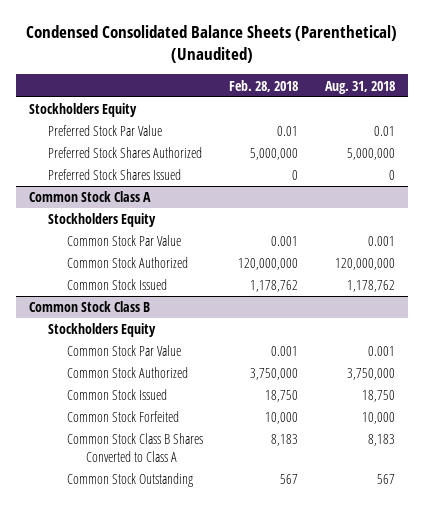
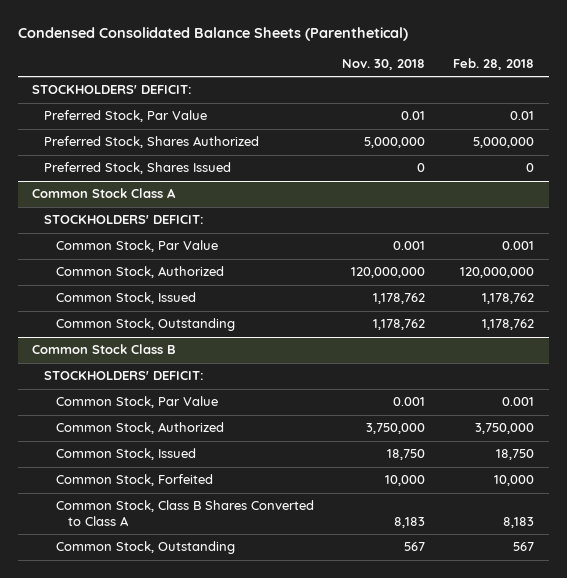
[25,25,397,64] Condensed Consolidated Balance Sheets (Parenthetical) (Unaudited) -> [18,27,409,42] Condensed Consolidated Balance Sheets (Parenthetical)
[324,80,395,94] Aug. 31, 2018 -> none
none -> [342,59,426,71] Nov. 30, 2018
[29,103,138,118] Stockholders Equity -> [32,85,193,95] STOCKHOLDERS' DEFICIT:
[48,125,163,137] Preferred Stock Par Value -> [44,110,208,123] Preferred Stock, Par Value
[48,147,203,159] Preferred Stock Shares Authorized -> [44,136,260,149] Preferred Stock, Shares Authorized
[48,169,182,181] Preferred Stock Shares Issued -> [44,162,232,175] Preferred Stock, Shares Issued
[48,213,157,228] Stockholders Equity -> [44,215,205,225] STOCKHOLDERS' DEFICIT:
[66,235,181,247] Common Stock Par Value -> [55,240,218,253] Common Stock, Par Value
[66,257,188,269] Common Stock Authorized -> [55,266,224,279] Common Stock, Authorized
[66,279,167,291] Common Stock Issued -> [55,292,196,305] Common Stock, Issued
none -> [55,318,235,332] Common Stock, Outstanding
[48,323,157,338] Stockholders Equity -> [44,371,205,381] STOCKHOLDERS' DEFICIT:
[66,345,181,357] Common Stock Par Value -> [55,396,218,409] Common Stock, Par Value
[66,367,188,379] Common Stock Authorized -> [55,422,224,435] Common Stock, Authorized
[66,389,167,401] Common Stock Issued -> [55,448,196,461] Common Stock, Issued
[66,411,179,423] Common Stock Forfeited -> [55,474,213,487] Common Stock, Forfeited
[66,433,203,462] Common Stock Class B Shares Converted to Class A -> [55,500,314,526] Common Stock, Class B Shares Converted to Class A
[66,473,193,488] Common Stock Outstanding -> [55,541,235,555] Common Stock, Outstanding

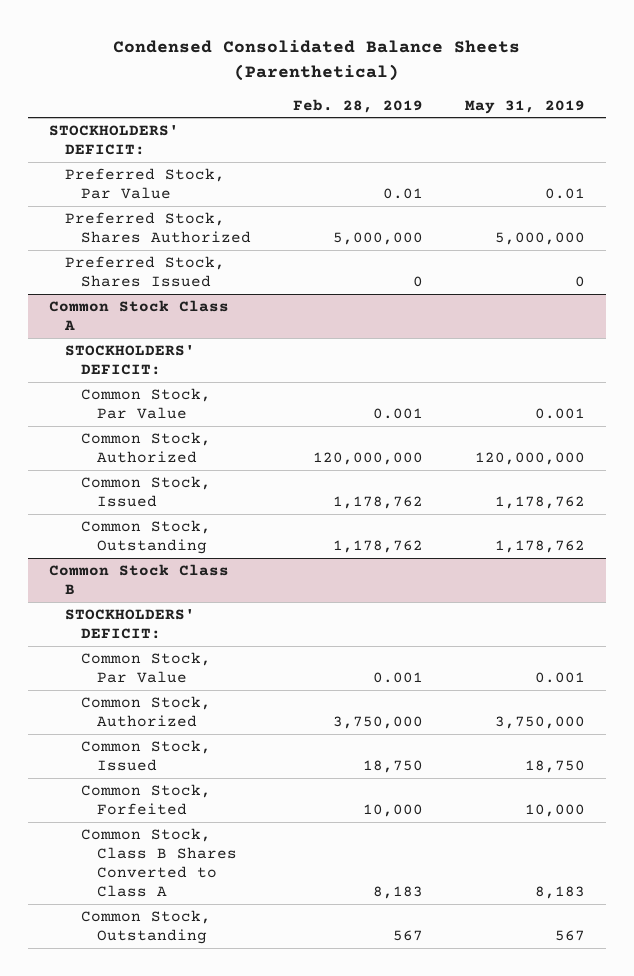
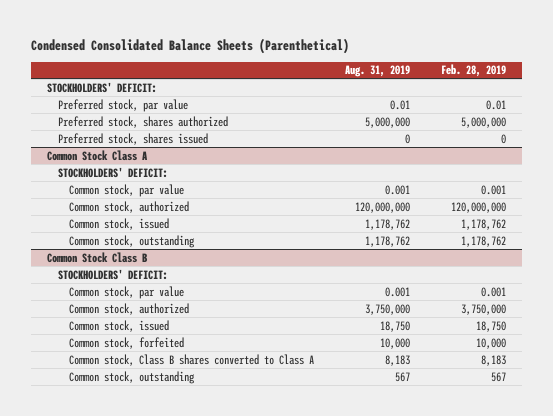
[464,99,585,114] May 31, 2019 -> none
none -> [344,65,410,78] Aug. 31, 2019
[65,167,226,199] Preferred Stock, Par Value -> [57,98,188,112] Preferred stock, par value
[65,211,252,243] Preferred Stock, Shares Authorized -> [57,115,228,128] Preferred stock, shares authorized
[65,255,226,287] Preferred Stock, Shares Issued -> [57,132,208,145] Preferred stock, shares issued
[81,387,212,419] Common Stock, Par Value -> [68,183,184,197] Common stock, par value
[81,431,212,463] Common Stock, Authorized -> [68,200,189,213] Common stock, authorized
[81,475,212,507] Common Stock, Issued -> [68,217,169,230] Common stock, issued
[81,519,212,554] Common Stock, Outstanding -> [68,234,195,248] Common stock, outstanding
[81,651,212,683] Common Stock, Par Value -> [68,285,184,299] Common stock, par value
[81,695,212,727] Common Stock, Authorized -> [68,302,189,315] Common stock, authorized
[81,739,212,771] Common Stock, Issued -> [68,319,169,332] Common stock, issued
[81,783,212,815] Common Stock, Forfeited -> [68,336,184,349] Common stock, forfeited
[81,827,238,897] Common Stock, Class B Shares Converted to Class A -> [68,353,314,366] Common stock, Class B shares converted to Class A
[81,909,212,944] Common Stock, Outstanding -> [68,370,195,384] Common stock, outstanding

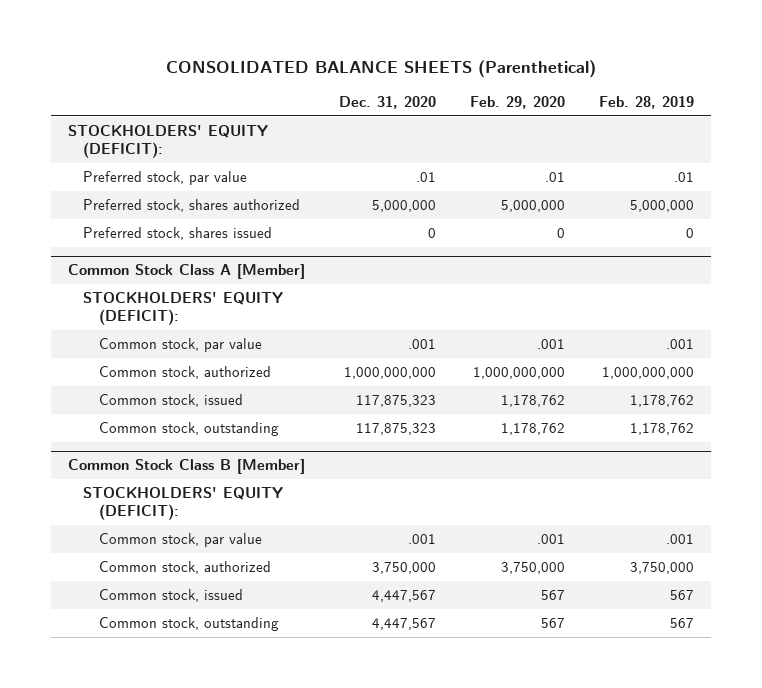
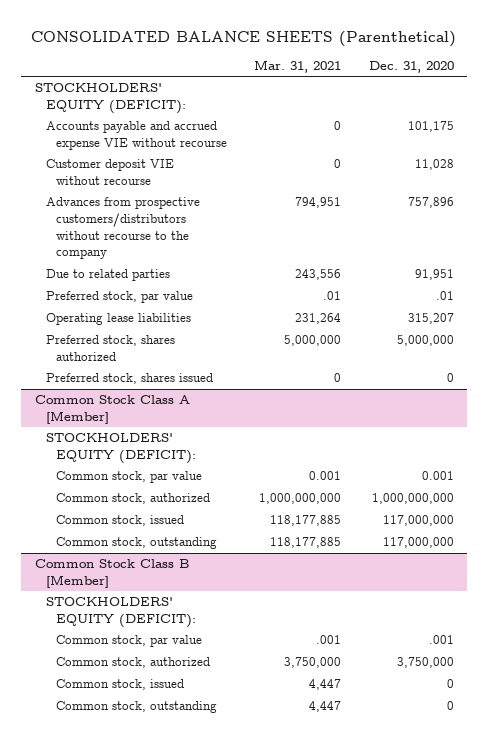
[470,95,566,109] Feb. 29, 2020 -> none
[599,95,695,109] Feb. 28, 2019 -> none
none -> [254,59,342,73] Mar. 31, 2021
none -> [45,121,228,150] Accounts payable and accrued expense VIE without recourse
none -> [45,159,174,185] Customer deposit VIE without recourse
none -> [45,197,200,260] Advances from prospective customers/distributors without recourse to the company
none -> [45,269,170,282] Due to related parties
none -> [45,313,191,326] Operating lease liabilities
[408,338,437,349] .001 -> [421,471,454,481] 0.001
[356,394,437,407] 117,875,323 -> [382,515,454,527] 117,000,000
[356,422,437,435] 117,875,323 -> [382,537,454,549] 117,000,000
[372,589,437,602] 4,447,567 -> [446,679,454,689] 0
[372,617,437,630] 4,447,567 -> [446,701,454,711] 0

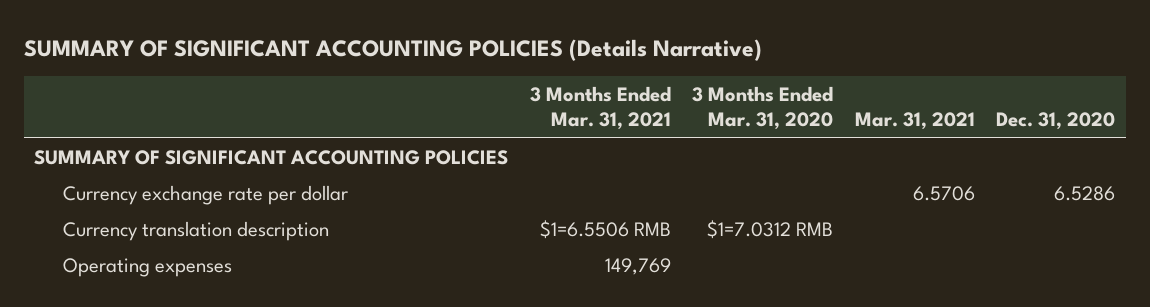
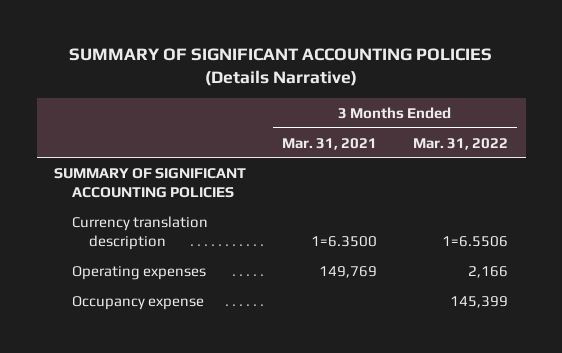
[692,86,834,131] 3 Months Ended Mar. 31, 2020 -> none
[854,112,975,131] Mar. 31, 2021 -> none
[996,112,1116,131] Dec. 31, 2020 -> none
none -> [412,137,508,150] Mar. 31, 2022
[62,184,348,205] Currency exchange rate per dollar -> none
[539,219,671,239] $1=6.5506 RMB -> [311,235,378,247] 1=6.3500
none -> [71,295,204,310] Occupancy expense

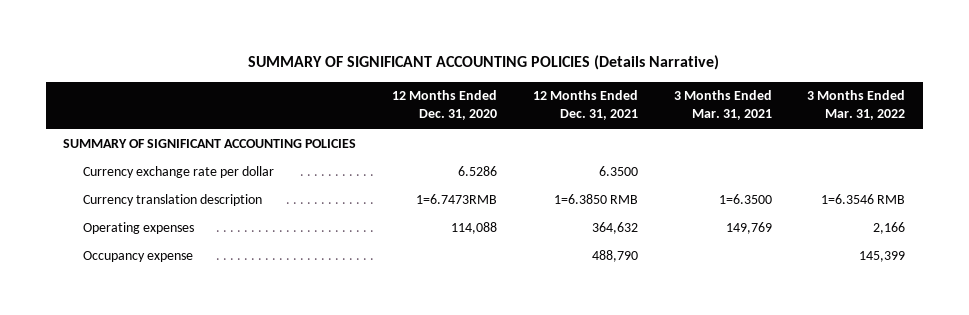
none -> [392,90,498,121] 12 Months Ended Dec. 31, 2020
none -> [532,90,638,121] 12 Months Ended Dec. 31, 2021
none -> [82,165,274,178] Currency exchange rate per dollar
[441,235,508,247] 1=6.5506 -> [821,193,906,204] 1=6.3546 RMB

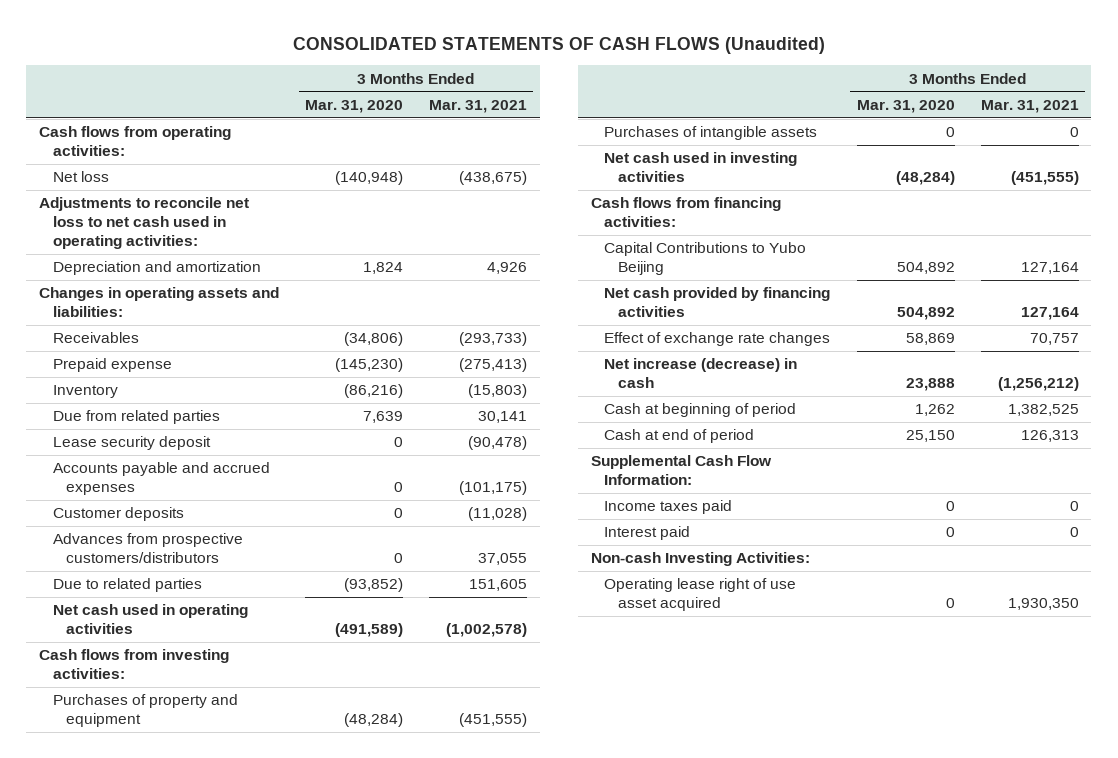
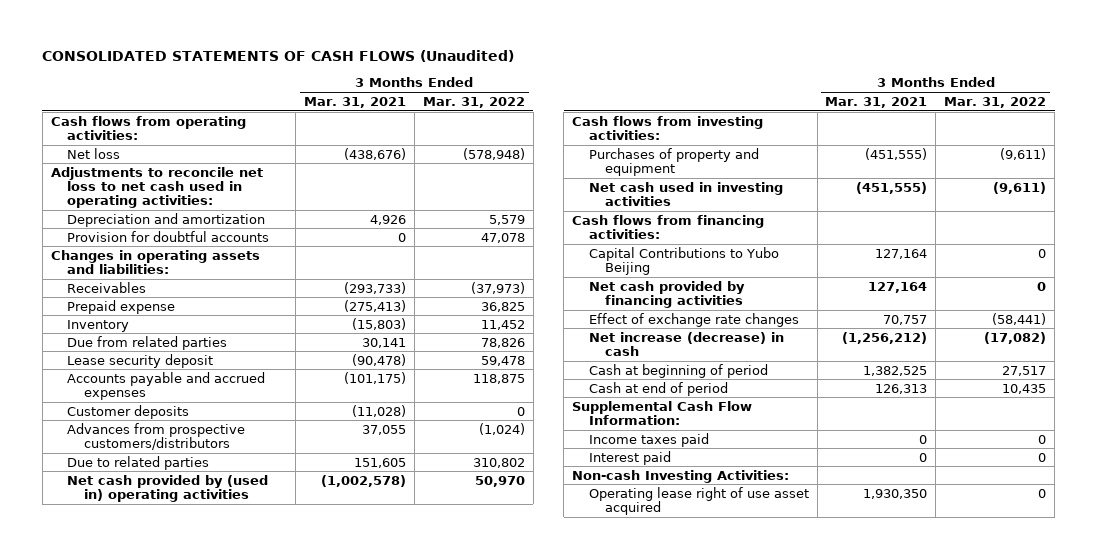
[304,99,403,113] Mar. 31, 2020 -> none
none -> [422,96,525,108] Mar. 31, 2022
[458,171,527,186] (438,675) -> [343,147,406,160] (438,676)
none -> [67,230,270,242] Provision for doubtful accounts
[52,604,248,635] Net cash used in operating activities -> [67,474,269,503] Net cash provided by (used in) operating activities
[604,126,818,141] Purchases of intangible assets -> none

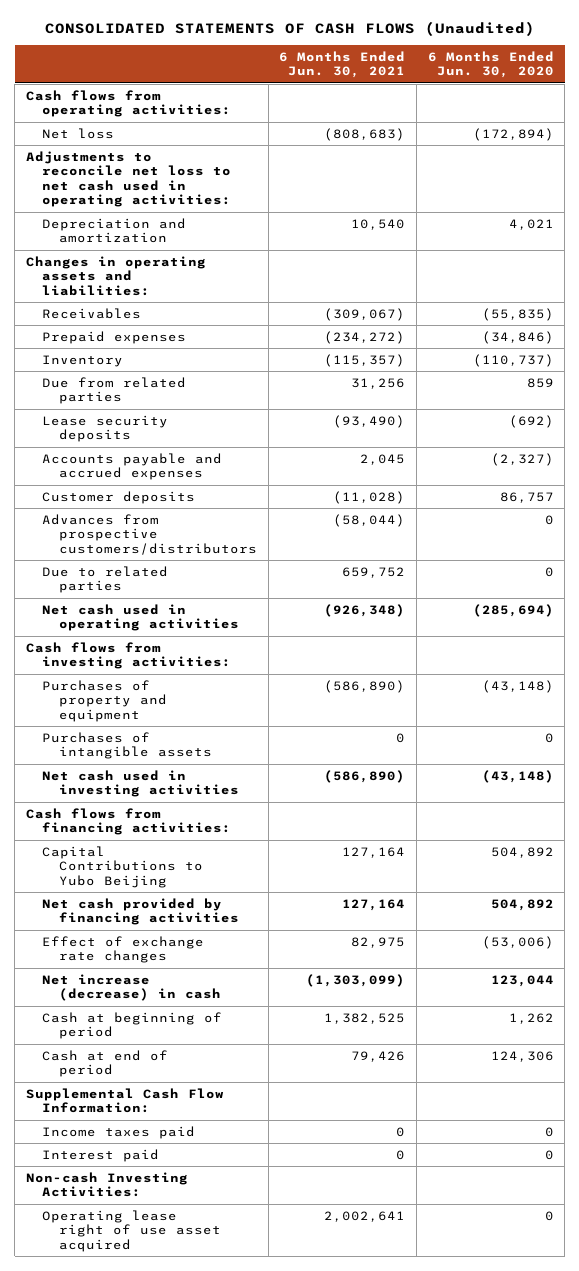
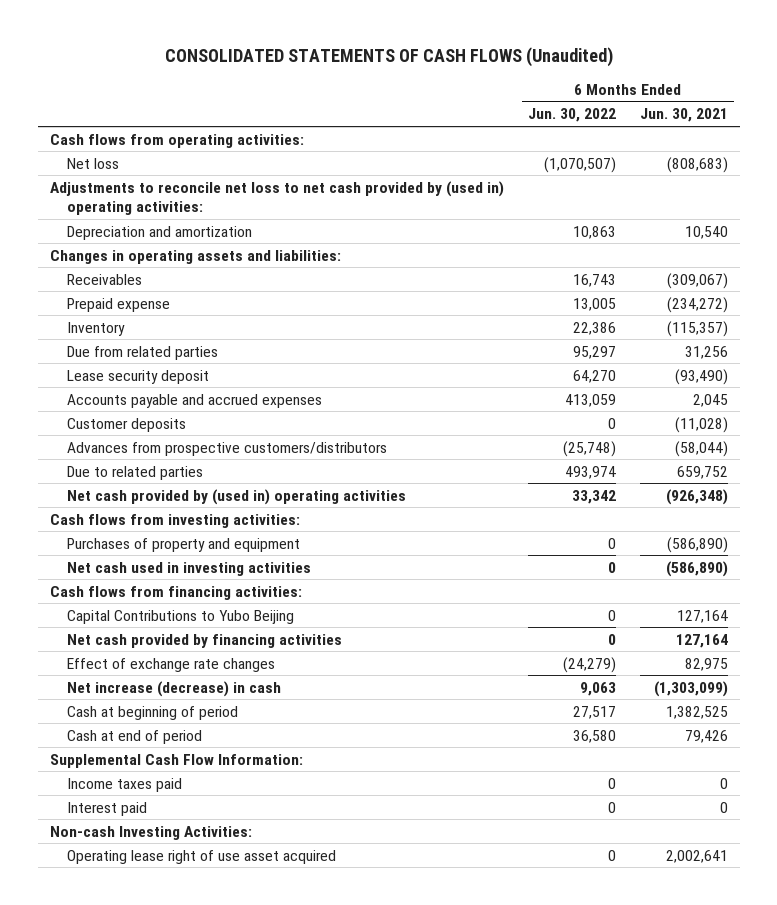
[427,50,554,79] 6 Months Ended Jun. 30, 2020 -> none
none -> [527,108,616,123] Jun. 30, 2022
[25,150,232,208] Adjustments to reconcile net loss to net cash used in operating activities: -> [49,180,504,215] Adjustments to reconcile net loss to net cash provided by (used in) operating activities:
[42,330,187,344] Prepaid expenses -> [67,297,171,312] Prepaid expense
[42,414,169,443] Lease security deposits -> [67,369,210,384] Lease security deposit
[42,603,239,632] Net cash used in operating activities -> [67,488,407,505] Net cash provided by (used in) operating activities
[42,731,212,760] Purchases of intangible assets -> none

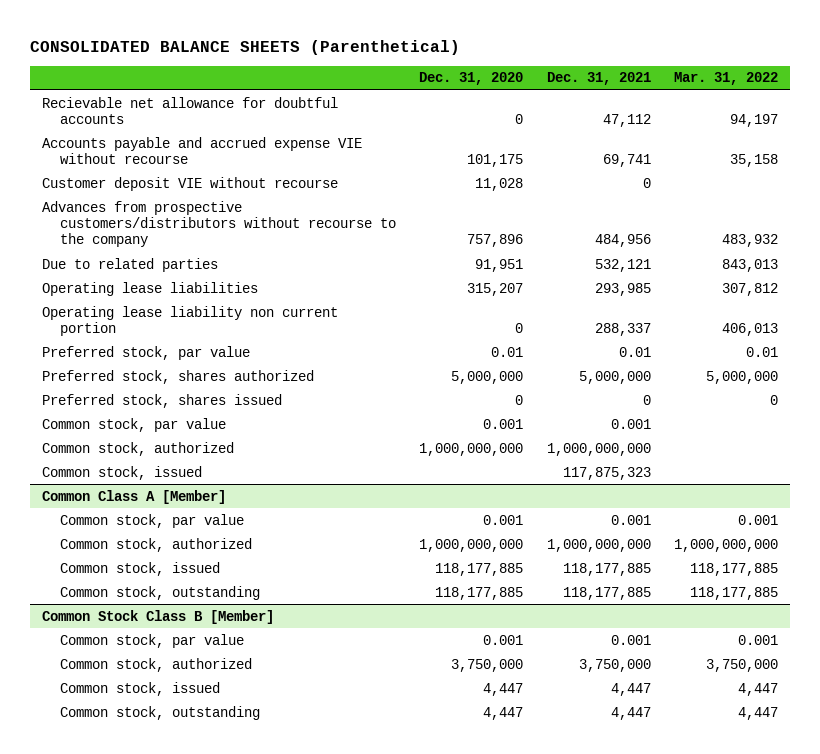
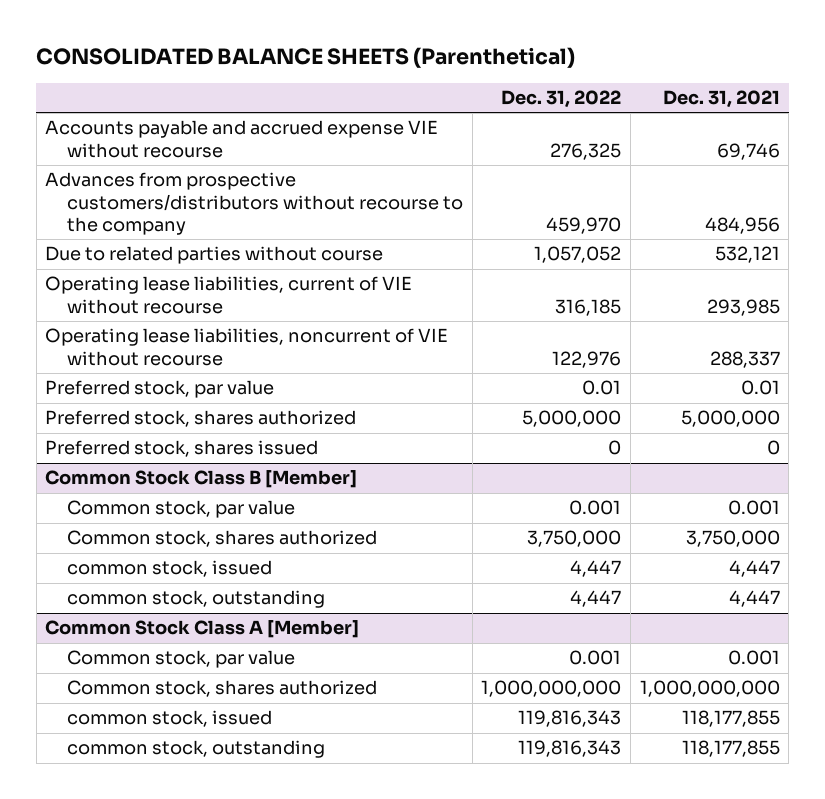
[419,72,524,86] Dec. 31, 2020 -> none
[674,72,779,86] Mar. 31, 2022 -> none
none -> [501,89,622,108] Dec. 31, 2022
[41,96,338,124] Recievable net allowance for doubtful accounts -> none
[41,176,338,191] Customer deposit VIE without recourse -> none
[602,153,651,167] 69,741 -> [716,142,780,160] 69,746
[41,257,218,272] Due to related parties -> [45,246,384,265] Due to related parties without course
[41,281,258,296] Operating lease liabilities -> [45,276,413,314] Operating lease liabilities, current of VIE without recourse
[41,305,338,336] Operating lease liability non current portion -> [45,328,449,366] Operating lease liabilities, noncurrent of VIE without recourse
[41,417,226,432] Common stock, par value -> none
[41,441,234,456] Common stock, authorized -> none
[41,465,202,480] Common stock, issued -> none
[41,489,226,504] Common Class A [Member] -> none
[59,513,244,528] Common stock, par value -> none
[59,537,252,552] Common stock, authorized -> none
[59,561,220,576] Common stock, issued -> none
[59,585,260,600] Common stock, outstanding -> none
[59,657,252,672] Common stock, authorized -> [67,530,378,548] Common stock, shares authorized
[59,681,220,696] Common stock, issued -> [67,560,273,578] common stock, issued
[59,705,260,720] Common stock, outstanding -> [67,590,326,609] common stock, outstanding
none -> [45,620,360,639] Common Stock Class A [Member]
none -> [67,650,296,669] Common stock, par value
none -> [67,680,378,698] Common stock, shares authorized
none -> [67,710,273,728] common stock, issued
none -> [67,740,326,759] common stock, outstanding

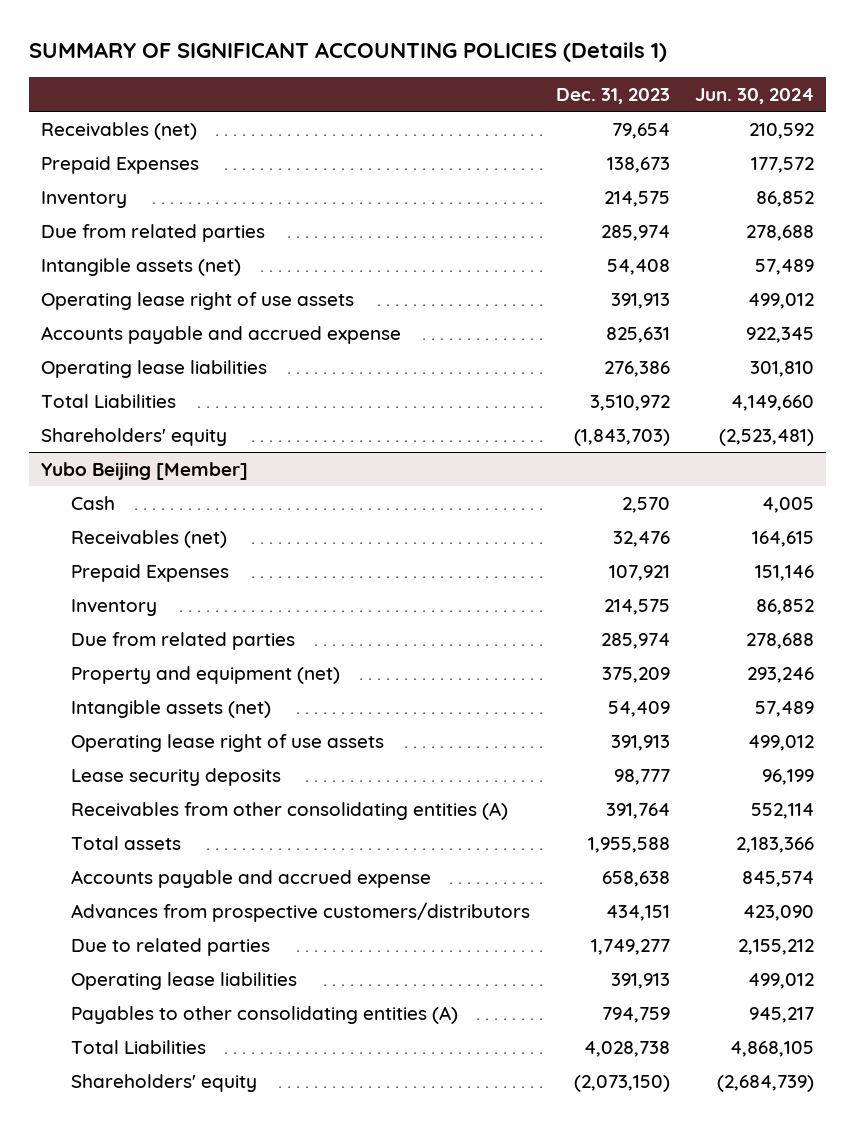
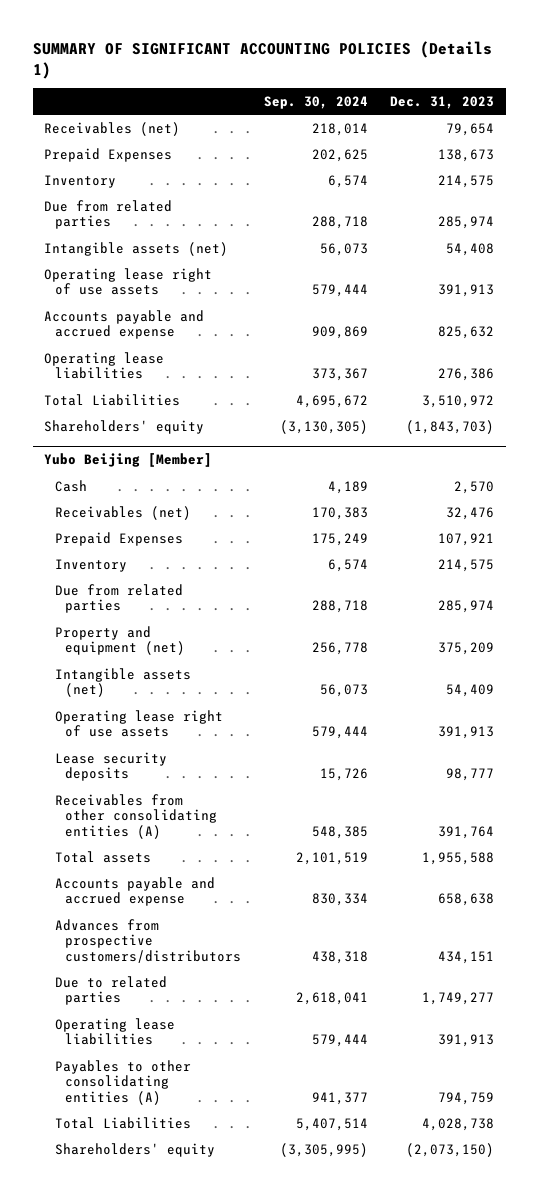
[694,87,814,104] Jun. 30, 2024 -> none
none -> [263,96,368,110] Sep. 30, 2024
[605,326,670,343] 825,631 -> [438,326,495,340] 825,632

